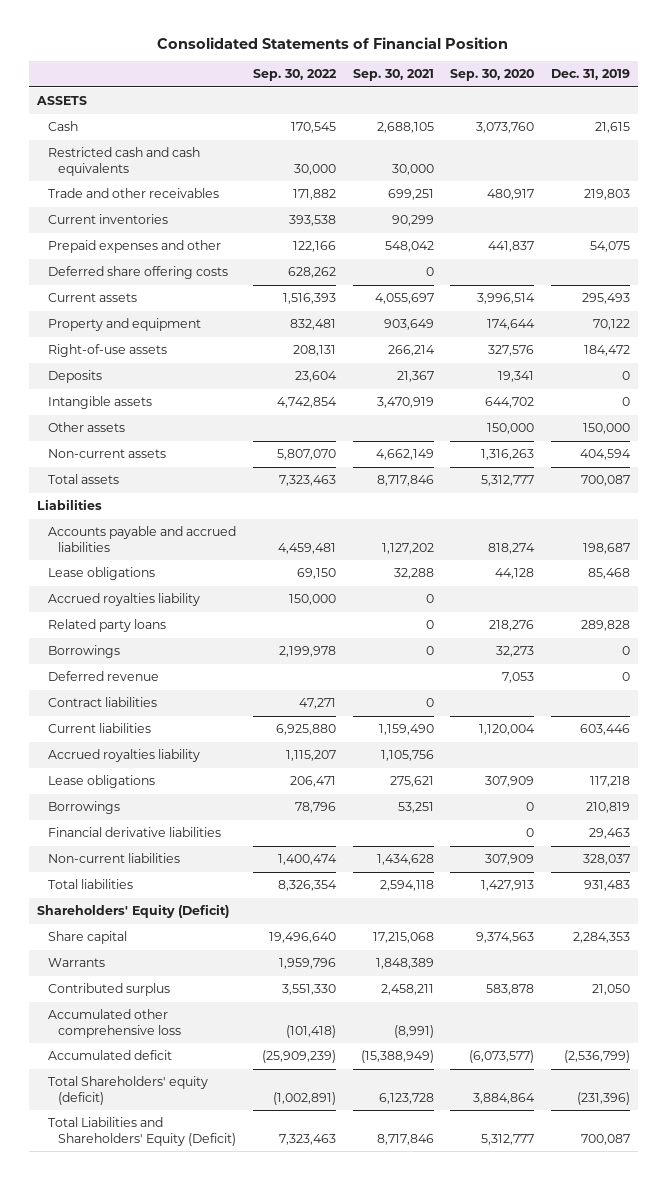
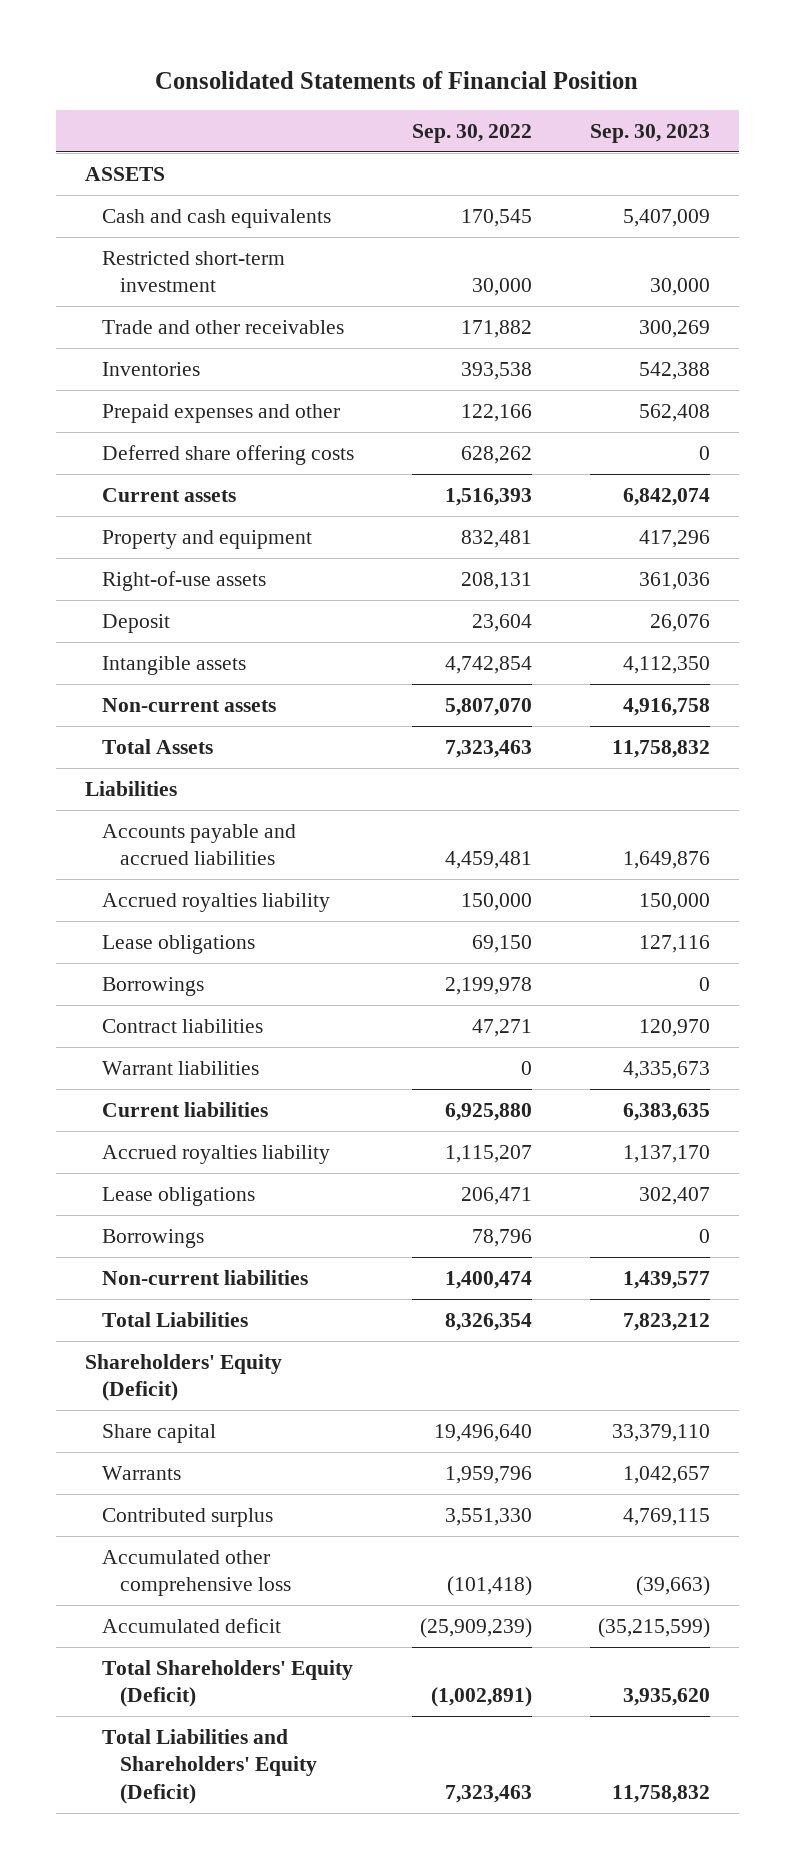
[352,69,434,82] Sep. 30, 2021 -> none
[450,69,535,82] Sep. 30, 2020 -> none
[550,69,630,81] Dec. 31, 2019 -> none
none -> [589,123,710,143] Sep. 30, 2023
[47,121,78,132] Cash -> [102,208,332,228] Cash and cash equivalents
[47,147,200,176] Restricted cash and cash equivalents -> [102,250,286,293] Restricted short-term investment
[47,214,168,225] Current inventories -> [102,361,201,376] Inventories
[47,370,102,384] Deposits -> [102,613,171,633] Deposit
[47,422,125,433] Other assets -> none
[47,474,119,485] Total assets -> [102,738,214,754] Total Assets
[47,619,166,633] Related party loans -> none
[47,567,155,581] Lease obligations -> [102,934,256,954] Lease obligations
[47,671,159,682] Deferred revenue -> none
none -> [102,1060,260,1075] Warrant liabilities
[47,827,221,838] Financial derivative liabilities -> none
[47,879,133,890] Total liabilities -> [102,1311,249,1327] Total Liabilities
[47,1076,208,1105] Total Shareholders' equity (deficit) -> [102,1659,354,1708] Total Shareholders' Equity (Deficit)

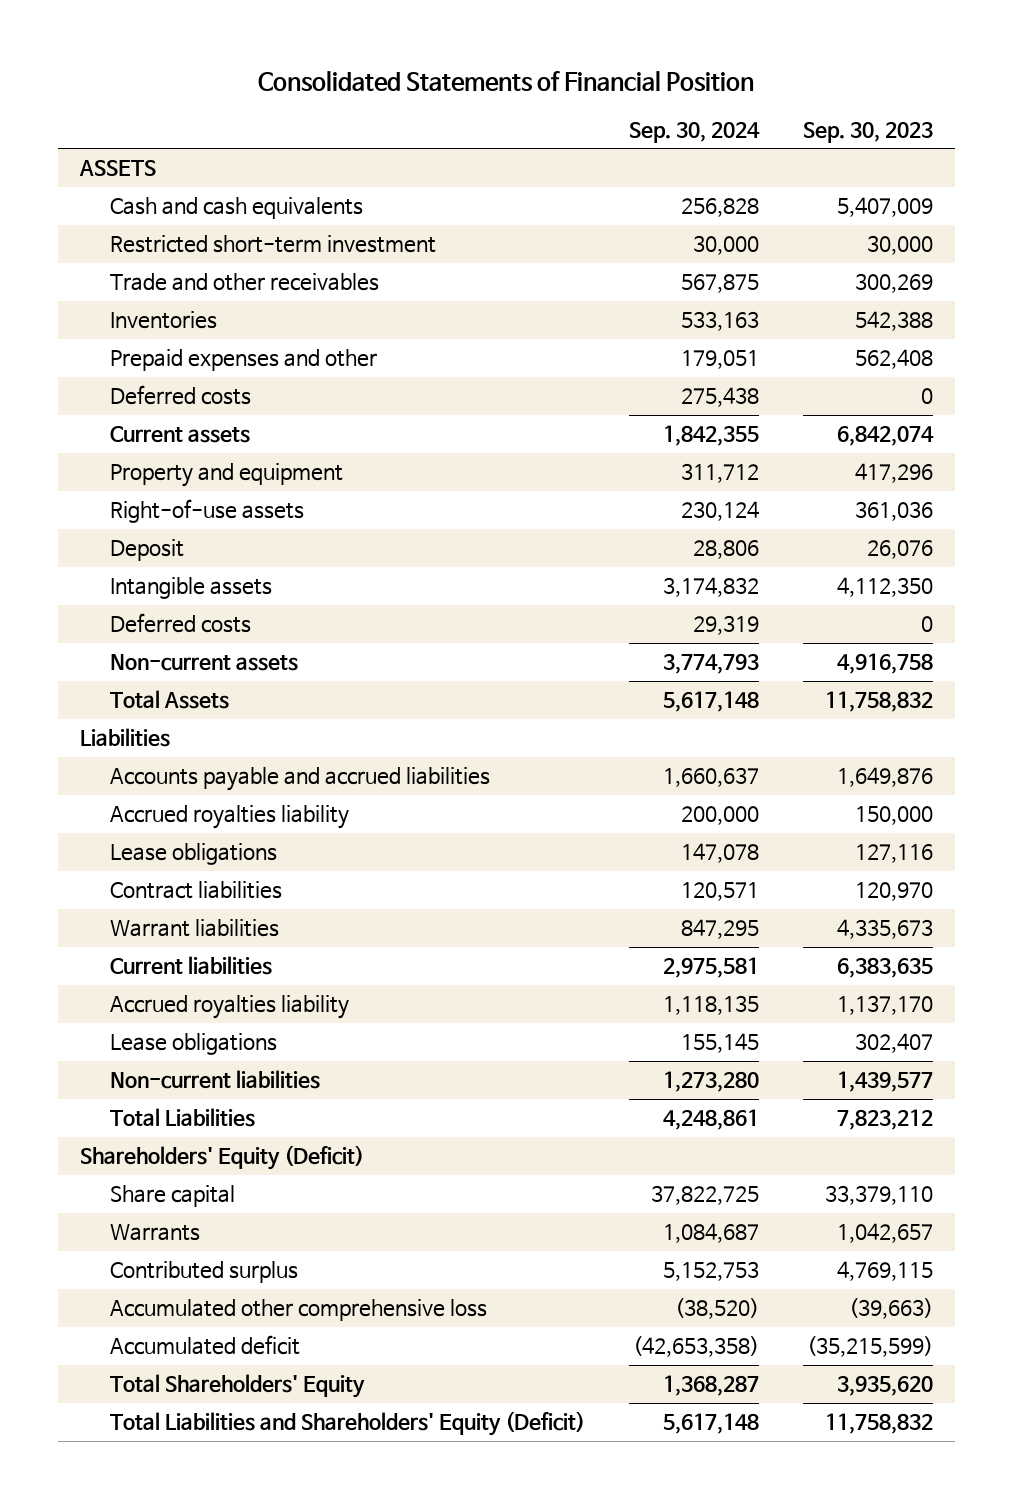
[412,123,533,143] Sep. 30, 2022 -> none
none -> [629,121,761,143] Sep. 30, 2024
[102,444,355,465] Deferred share offering costs -> [110,385,252,406] Deferred costs
none -> [110,613,252,634] Deferred costs
[102,976,205,996] Borrowings -> none
[102,1228,205,1248] Borrowings -> none
[102,1659,354,1708] Total Shareholders' Equity (Deficit) -> [110,1374,366,1399] Total Shareholders' Equity

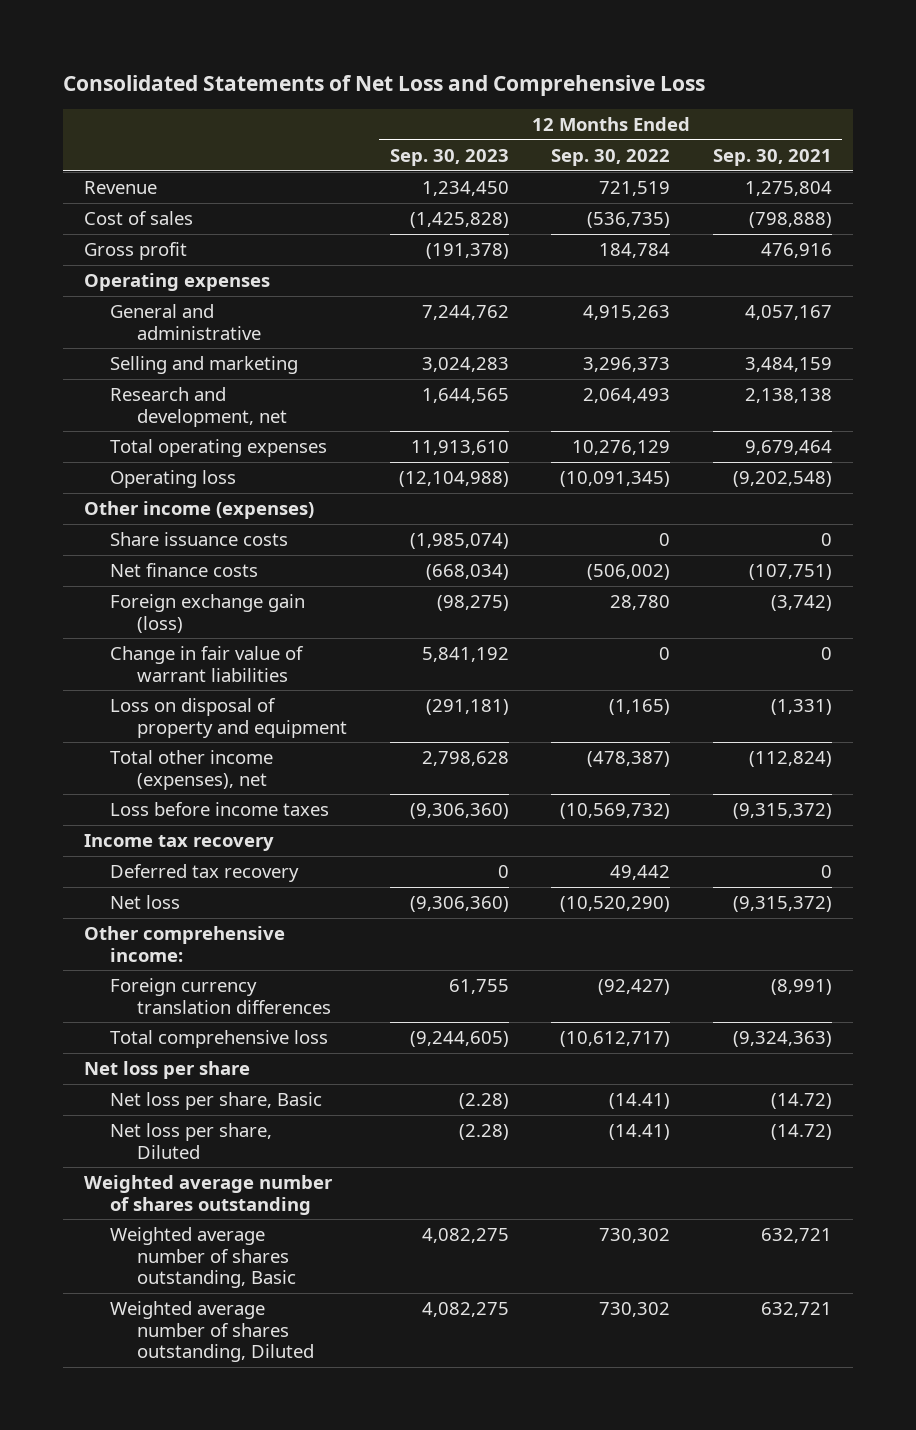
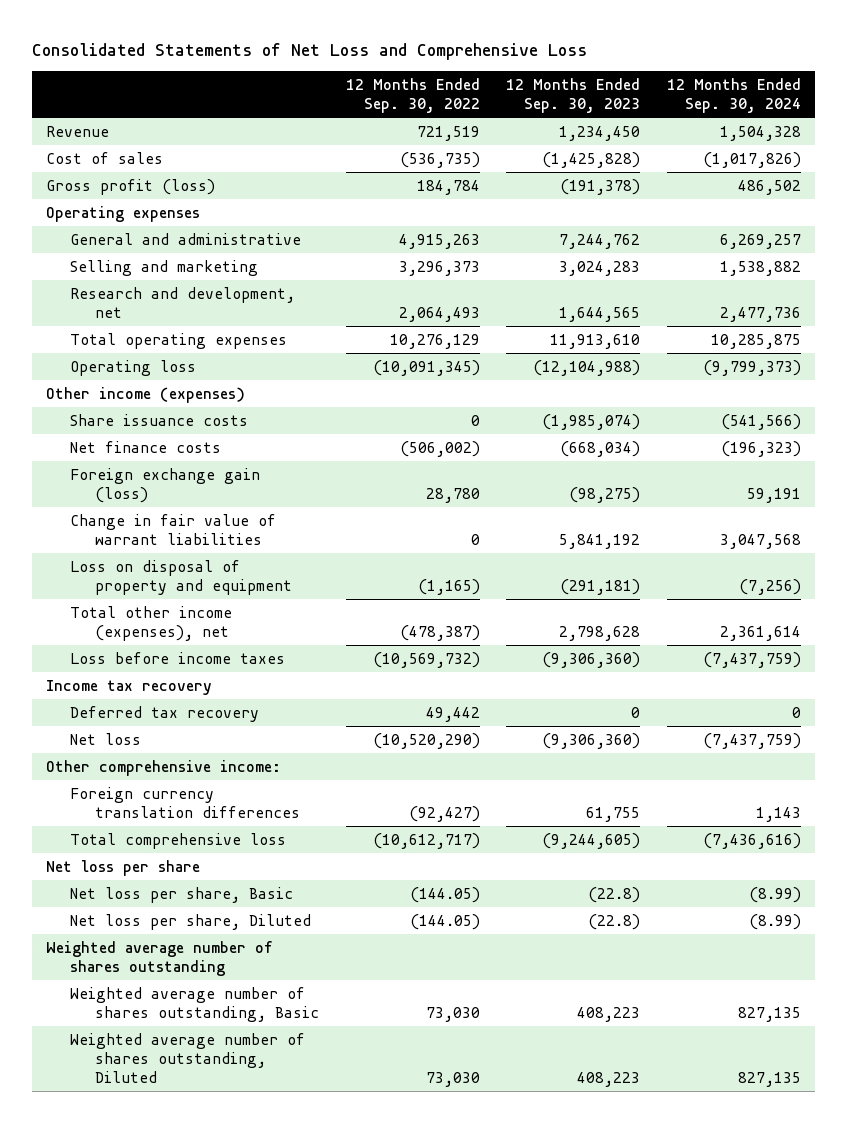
[712,148,832,166] Sep. 30, 2021 -> none
none -> [667,78,802,114] 12 Months Ended Sep. 30, 2024
[83,241,187,260] Gross profit -> [45,178,215,195] Gross profit (loss)
[458,1092,509,1109] (2.28) -> [588,886,641,903] (22.8)
[609,1092,671,1109] (14.41) -> [409,886,480,903] (144.05)
[458,1123,509,1140] (2.28) -> [588,913,641,930] (22.8)
[609,1123,671,1140] (14.41) -> [409,913,480,930] (144.05)
[421,1227,509,1243] 4,082,275 -> [577,1006,641,1022] 408,223
[599,1227,671,1243] 730,302 -> [425,1006,480,1022] 73,030
[421,1301,509,1317] 4,082,275 -> [577,1071,641,1087] 408,223
[599,1301,671,1317] 730,302 -> [425,1071,480,1087] 73,030

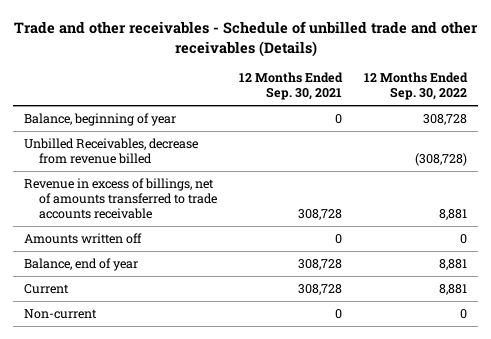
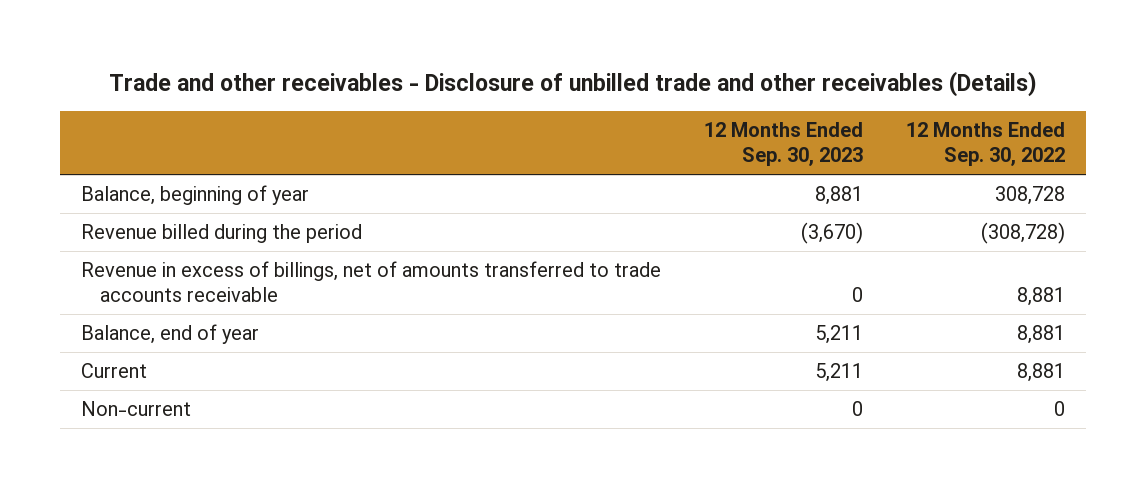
[13,21,478,57] Trade and other receivables - Schedule of unbilled trade and other receivables (Details) -> [109,71,1038,98] Trade and other receivables - Disclosure of unbilled trade and other receivables (Details)
[239,72,344,101] 12 Months Ended Sep. 30, 2021 -> none
none -> [704,122,864,167] 12 Months Ended Sep. 30, 2023
[24,138,199,164] Unbilled Receivables, decrease from revenue billed -> [81,224,363,244] Revenue billed during the period
[24,233,143,245] Amounts written off -> none

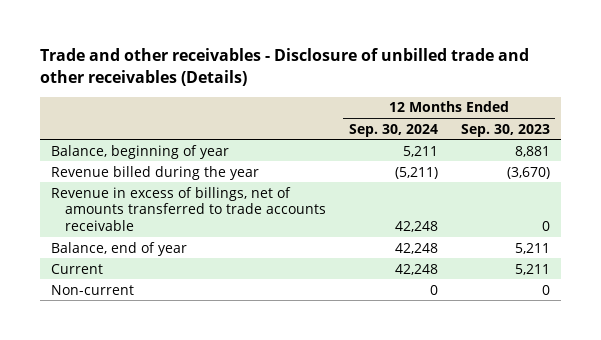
[905,122,1065,167] 12 Months Ended Sep. 30, 2022 -> none
none -> [348,123,438,137] Sep. 30, 2024
[81,224,363,244] Revenue billed during the period -> [51,165,260,180] Revenue billed during the year

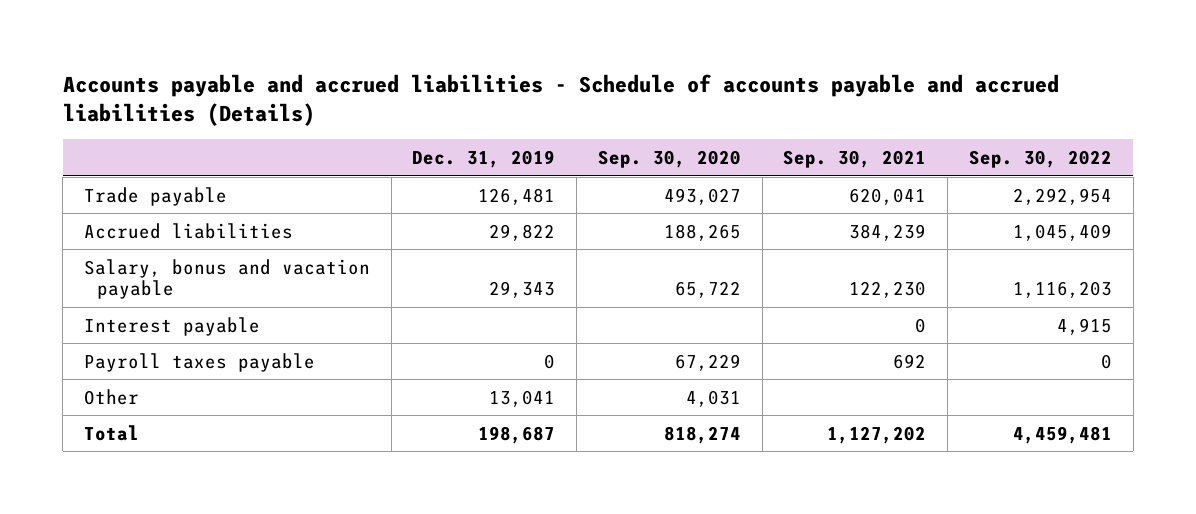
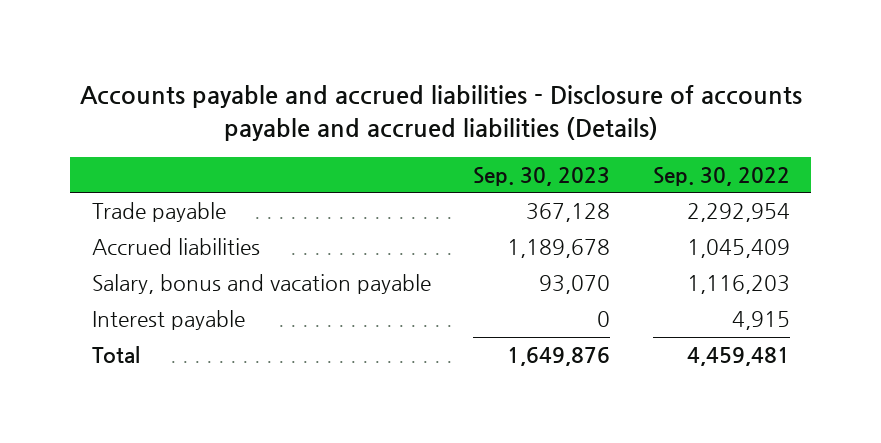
[62,73,1059,126] Accounts payable and accrued liabilities - Schedule of accounts payable and accrued liabilities (Details) -> [79,84,802,141] Accounts payable and accrued liabilities - Disclosure of accounts payable and accrued liabilities (Details)
[412,150,556,169] Dec. 31, 2019 -> none
[597,150,741,169] Sep. 30, 2020 -> none
[783,150,927,169] Sep. 30, 2021 -> none
none -> [473,166,611,186] Sep. 30, 2023
[83,352,315,372] Payroll taxes payable -> none
[83,388,139,405] Other -> none

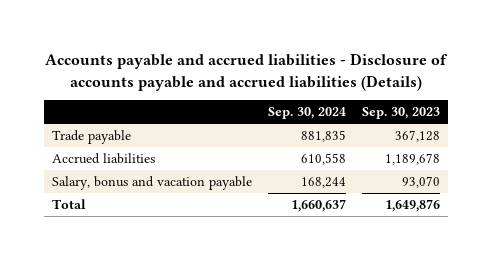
[652,166,790,186] Sep. 30, 2022 -> none
none -> [267,107,346,120] Sep. 30, 2024
[91,310,245,331] Interest payable -> none

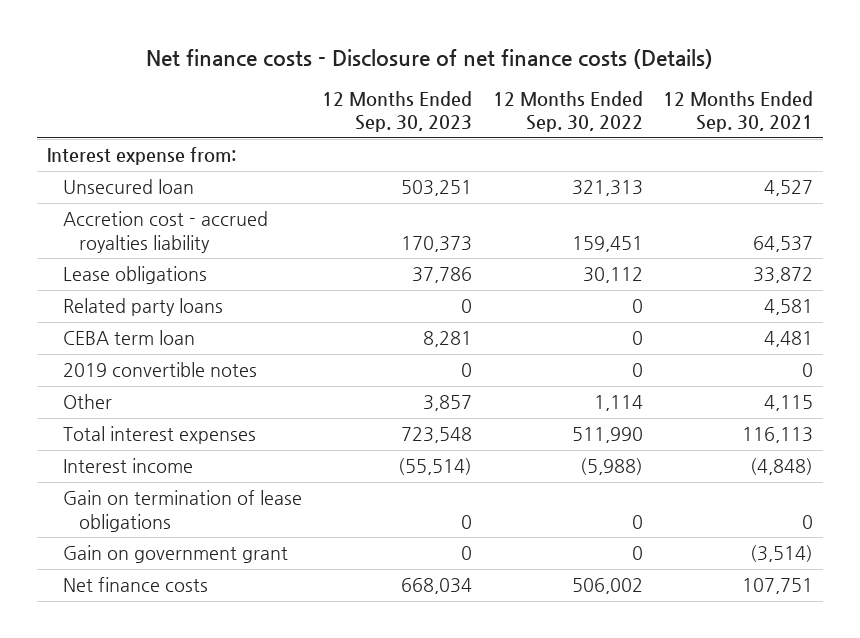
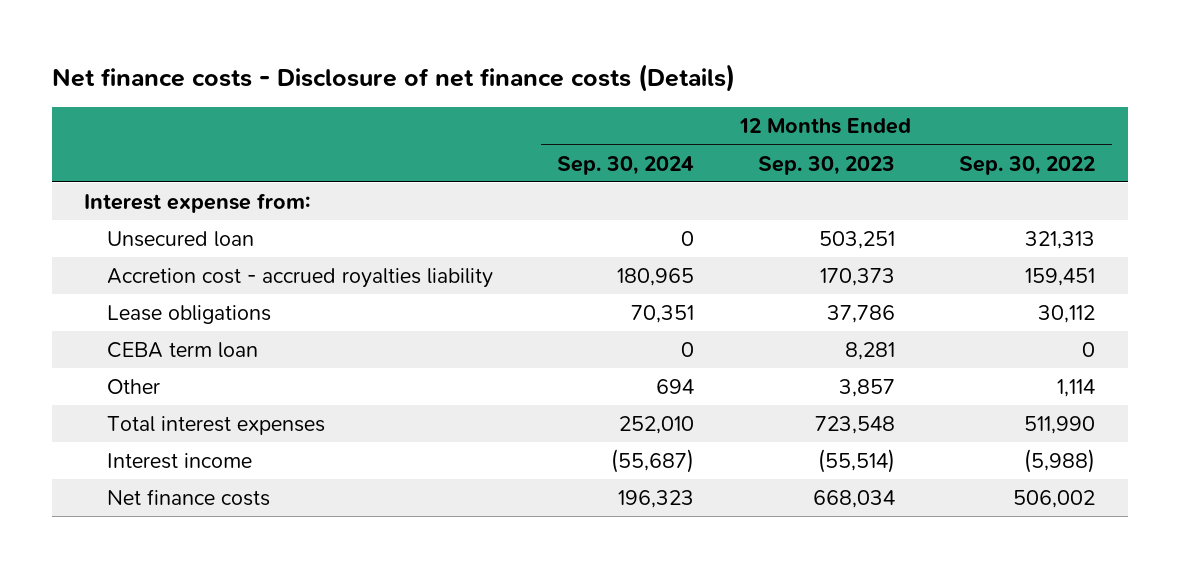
[663,90,814,133] 12 Months Ended Sep. 30, 2021 -> none
none -> [556,155,694,175] Sep. 30, 2024
[62,298,223,317] Related party loans -> none
[62,362,257,378] 2019 convertible notes -> none
[62,490,302,532] Gain on termination of lease obligations -> none
[62,545,288,564] Gain on government grant -> none

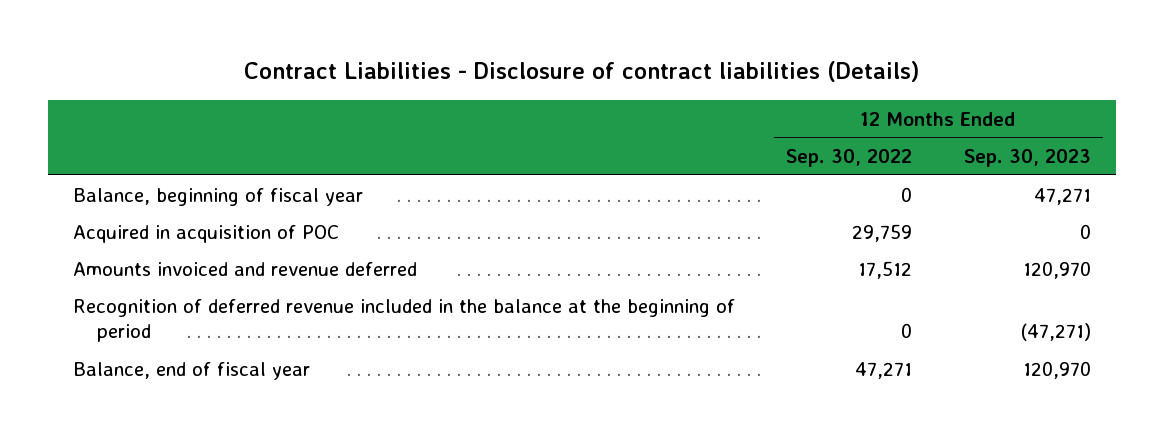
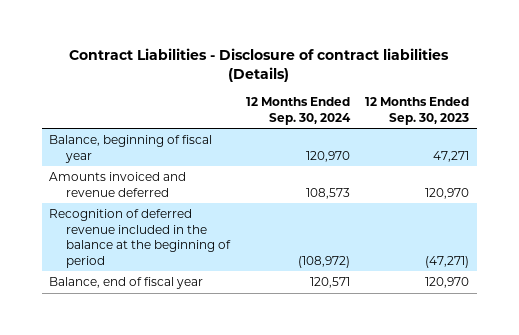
[786,149,913,168] Sep. 30, 2022 -> none
none -> [245,97,351,125] 12 Months Ended Sep. 30, 2024
[73,224,340,243] Acquired in acquisition of POC -> none

